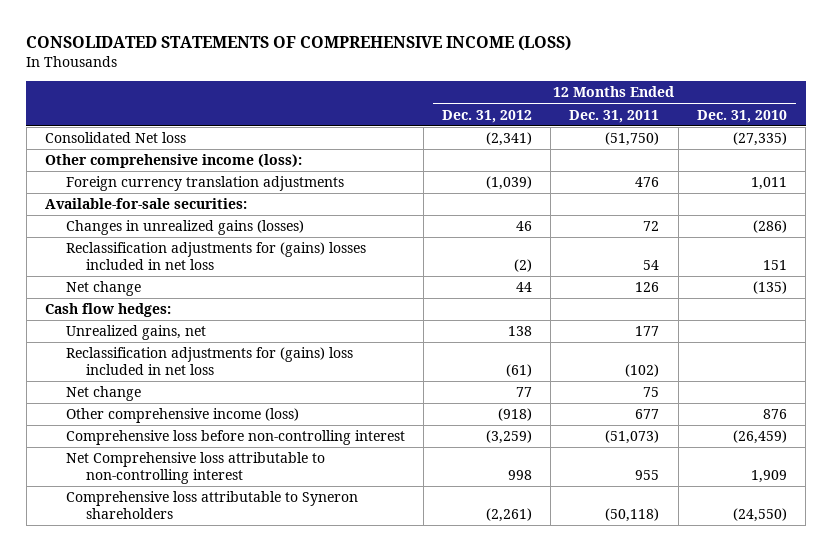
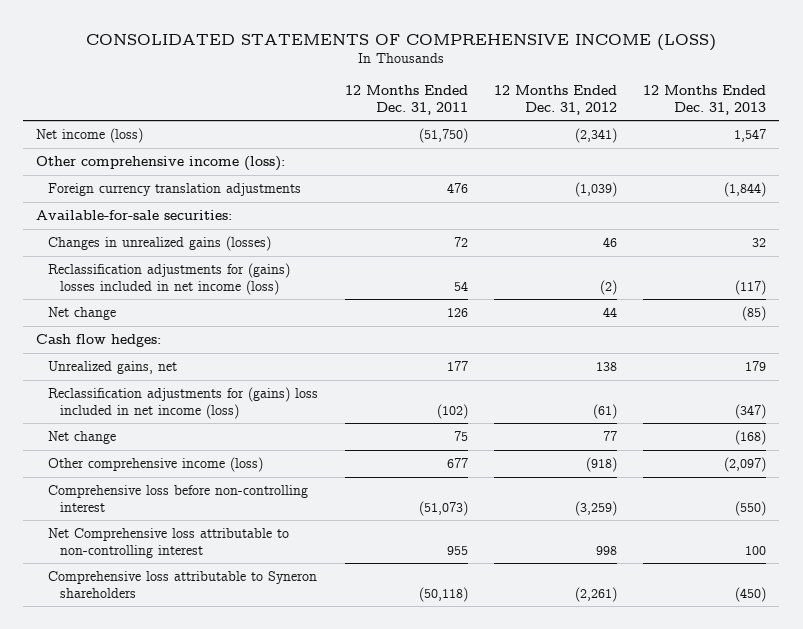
[696,109,787,123] Dec. 31, 2010 -> none
none -> [643,85,767,115] 12 Months Ended Dec. 31, 2013
[45,132,187,144] Consolidated Net loss -> [36,128,144,144] Net income (loss)
[65,242,366,270] Reclassification adjustments for (gains) losses included in net loss -> [48,263,291,295] Reclassification adjustments for (gains) losses included in net income (loss)
[65,347,353,375] Reclassification adjustments for (gains) loss included in net loss -> [48,387,319,419] Reclassification adjustments for (gains) loss included in net income (loss)

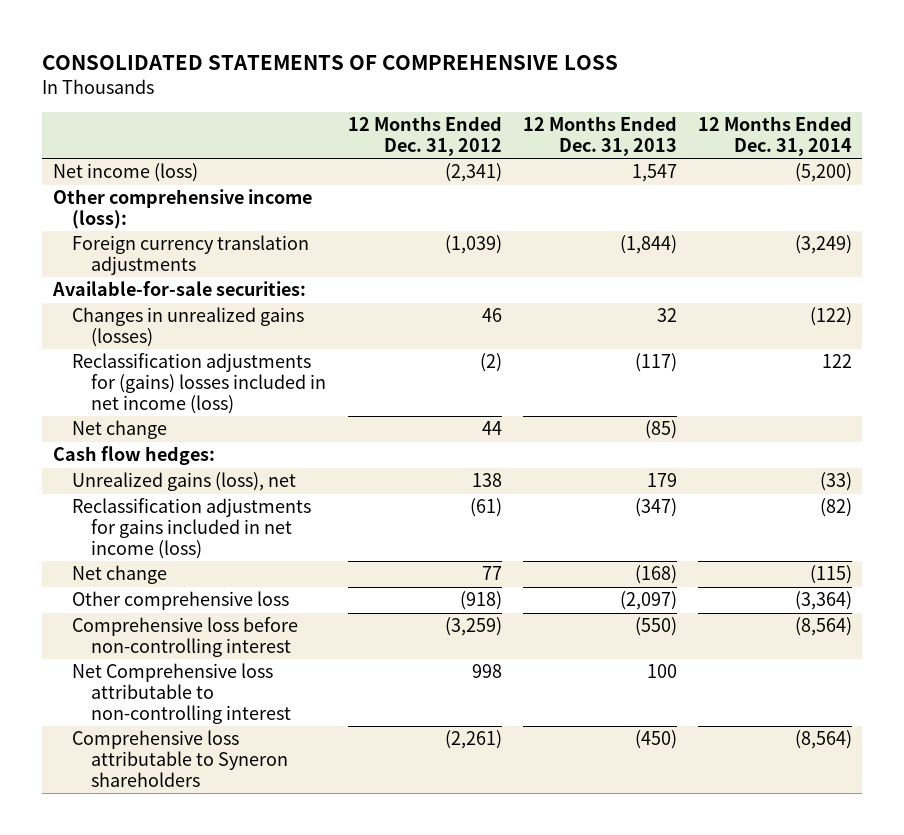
[86,33,717,51] CONSOLIDATED STATEMENTS OF COMPREHENSIVE INCOME (LOSS) -> [41,54,618,70] CONSOLIDATED STATEMENTS OF COMPREHENSIVE LOSS
[344,85,468,115] 12 Months Ended Dec. 31, 2011 -> none
none -> [697,115,852,156] 12 Months Ended Dec. 31, 2014
[48,361,178,375] Unrealized gains, net -> [71,472,296,492] Unrealized gains (loss), net
[48,387,319,419] Reclassification adjustments for (gains) loss included in net income (loss) -> [71,498,311,560] Reclassification adjustments for gains included in net income (loss)
[48,457,264,473] Other comprehensive income (loss) -> [71,591,289,611] Other comprehensive loss

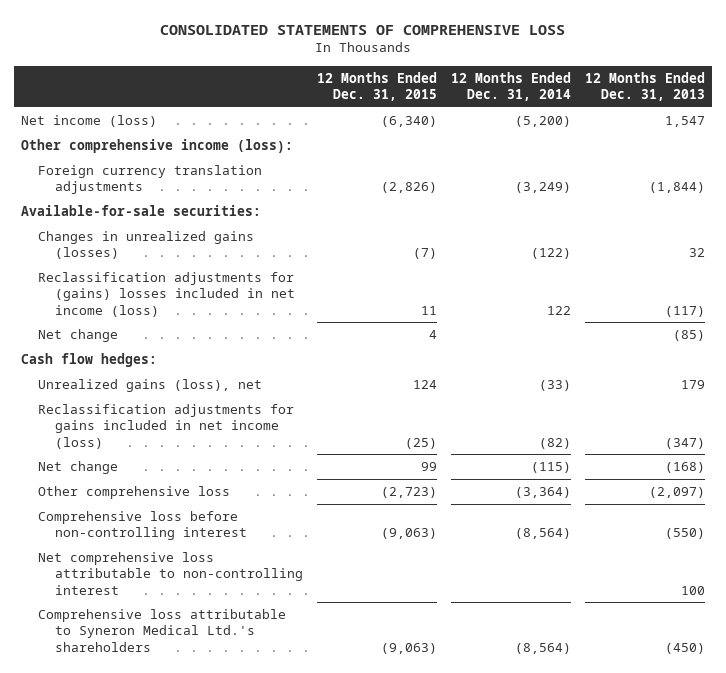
[347,115,502,156] 12 Months Ended Dec. 31, 2012 -> none
none -> [317,71,438,102] 12 Months Ended Dec. 31, 2015
[71,663,292,725] Net Comprehensive loss attributable to non-controlling interest -> [38,552,304,595] Net comprehensive loss attributable to non-controlling interest
[71,730,289,788] Comprehensive loss attributable to Syneron shareholders -> [38,609,287,652] Comprehensive loss attributable to Syneron Medical Ltd.'s shareholders

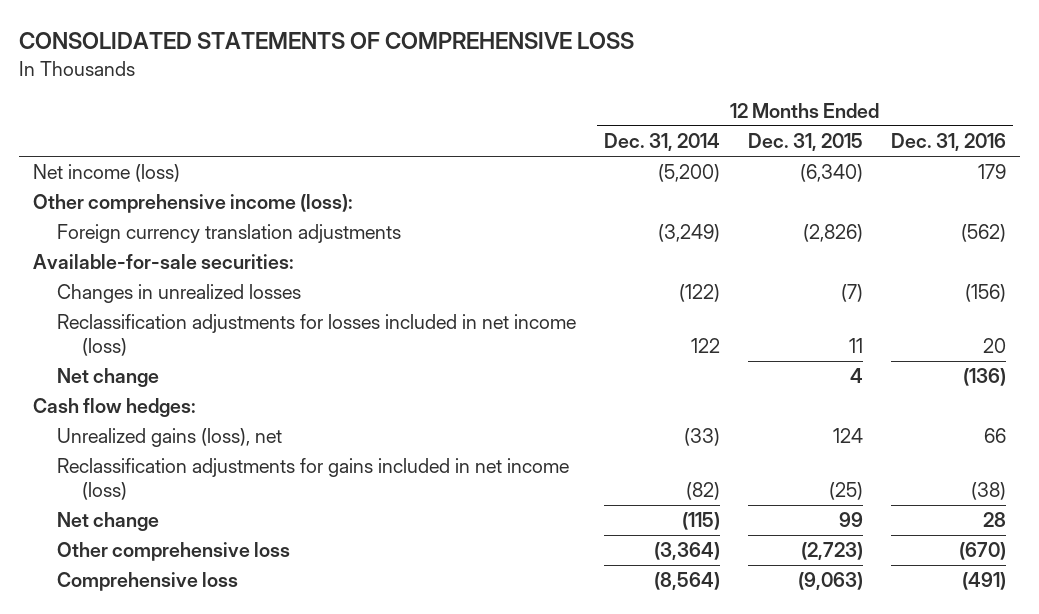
[584,71,705,102] 12 Months Ended Dec. 31, 2013 -> none
none -> [891,133,1007,152] Dec. 31, 2016
[38,231,255,260] Changes in unrealized gains (losses) -> [57,284,302,304] Changes in unrealized losses
[38,272,296,317] Reclassification adjustments for (gains) losses included in net income (loss) -> [57,314,577,357] Reclassification adjustments for losses included in net income (loss)
[38,552,304,595] Net comprehensive loss attributable to non-controlling interest -> none
[38,609,287,652] Comprehensive loss attributable to Syneron Medical Ltd.'s shareholders -> none
[38,511,248,541] Comprehensive loss before non-controlling interest -> [57,572,239,592] Comprehensive loss

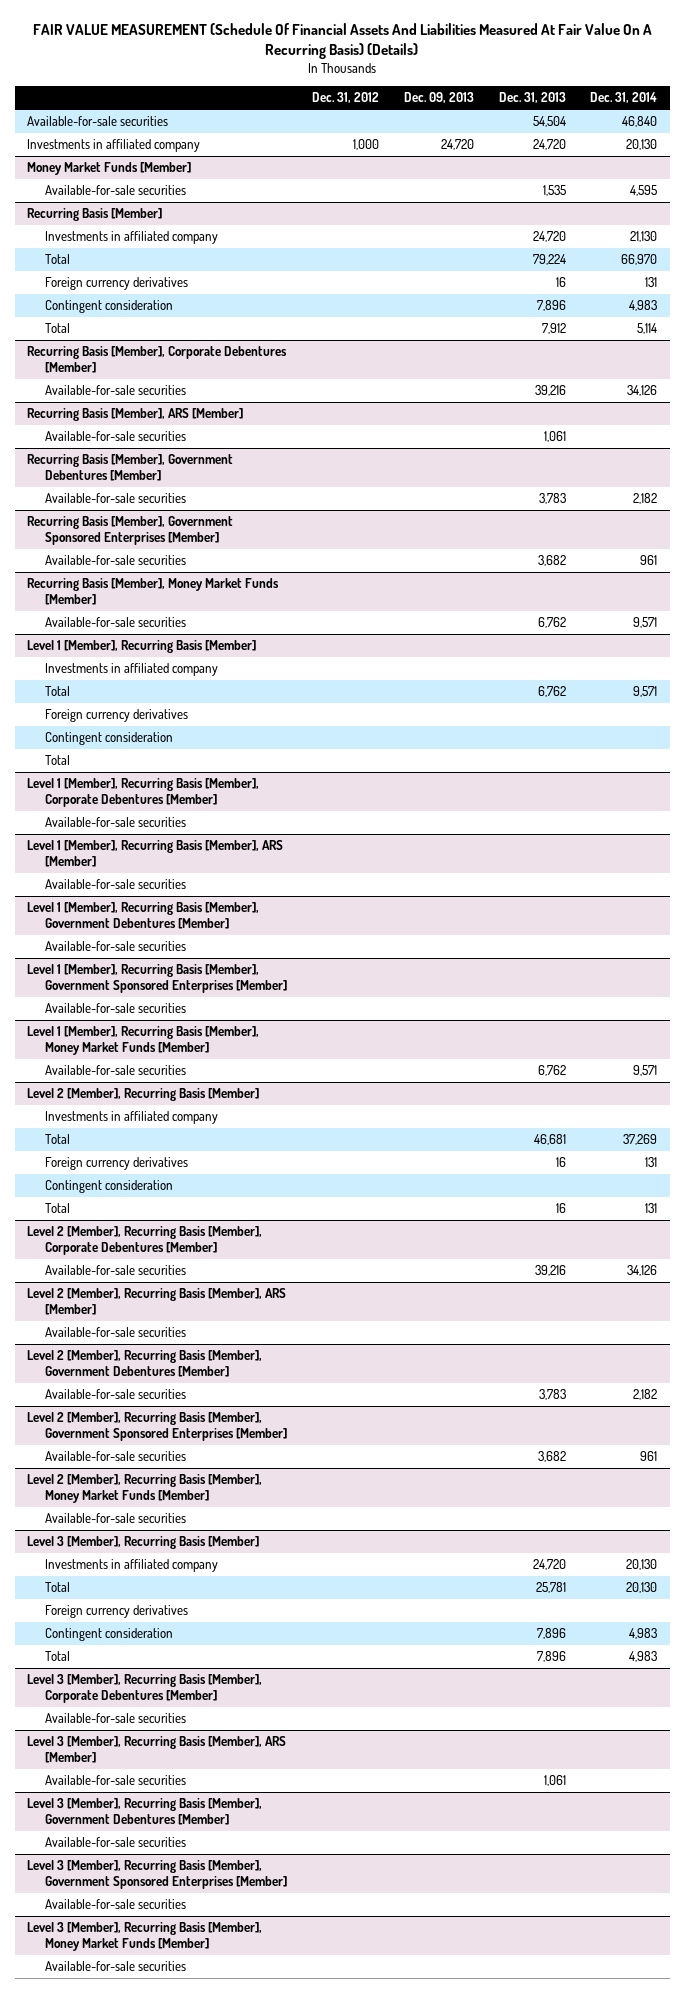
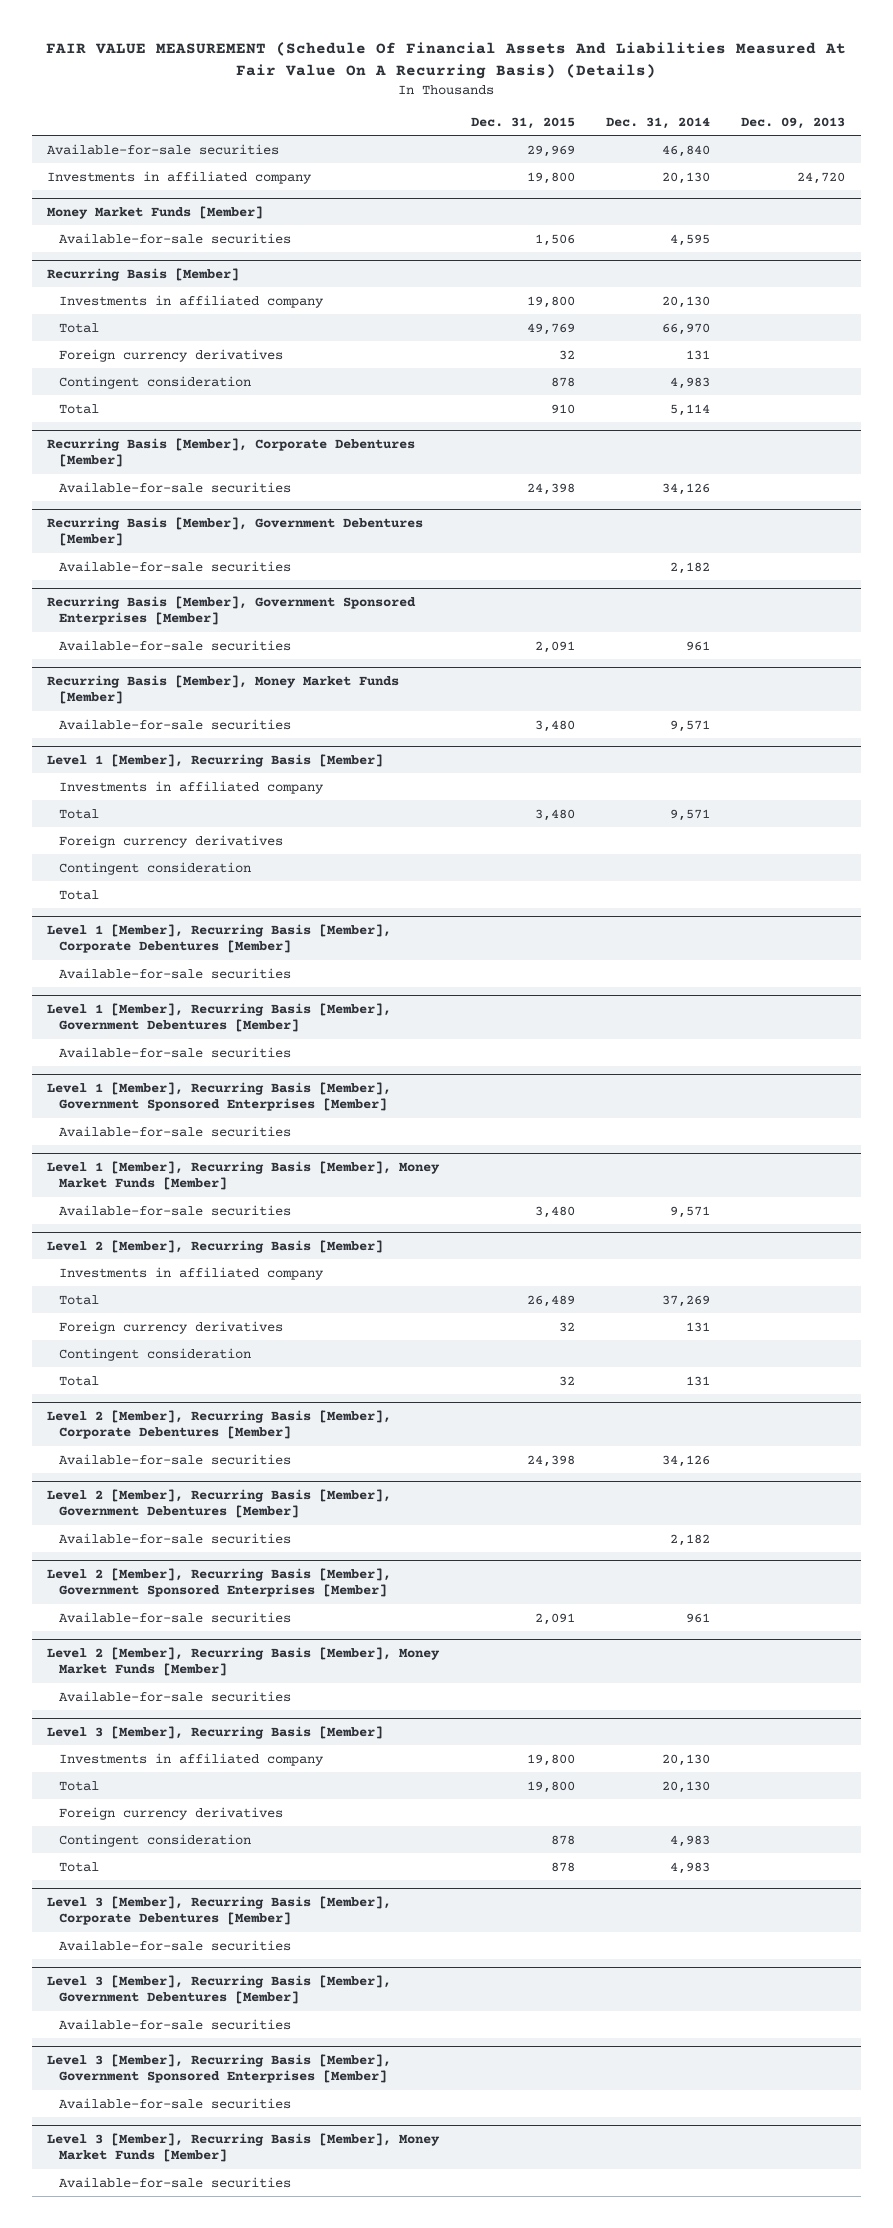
[312,92,380,104] Dec. 31, 2012 -> none
[498,92,566,104] Dec. 31, 2013 -> none
none -> [470,117,575,130] Dec. 31, 2015
[630,231,658,243] 21,130 -> [662,295,711,308] 20,130
[27,408,244,422] Recurring Basis [Member], ARS [Member] -> none
[45,431,187,442] Available-for-sale securities -> none
[27,840,284,867] Level 1 [Member], Recurring Basis [Member], ARS [Member] -> none
[45,879,187,890] Available-for-sale securities -> none
[27,1288,287,1315] Level 2 [Member], Recurring Basis [Member], ARS [Member] -> none
[45,1327,187,1338] Available-for-sale securities -> none
[27,1736,287,1763] Level 3 [Member], Recurring Basis [Member], ARS [Member] -> none
[45,1775,187,1786] Available-for-sale securities -> none

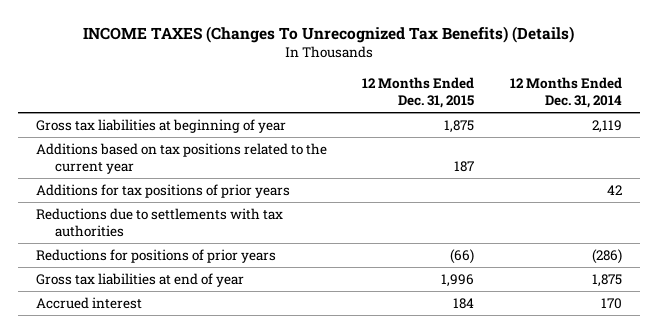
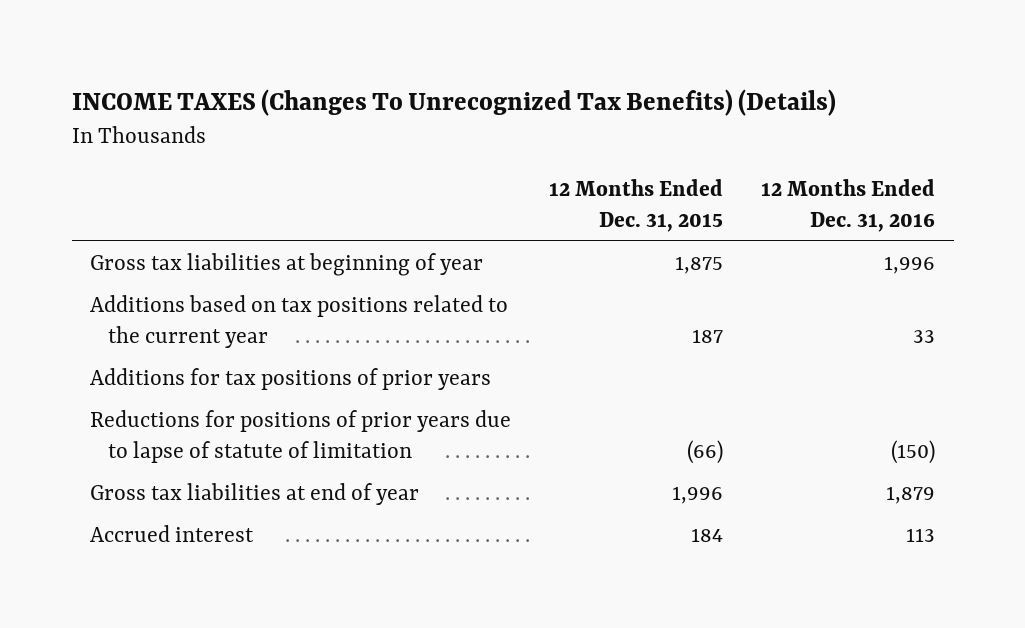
[509,76,622,109] 12 Months Ended Dec. 31, 2014 -> none
none -> [760,178,935,232] 12 Months Ended Dec. 31, 2016
[35,207,283,238] Reductions due to settlements with tax authorities -> none
[35,248,276,263] Reductions for positions of prior years -> [90,410,512,464] Reductions for positions of prior years due to lapse of statute of limitation

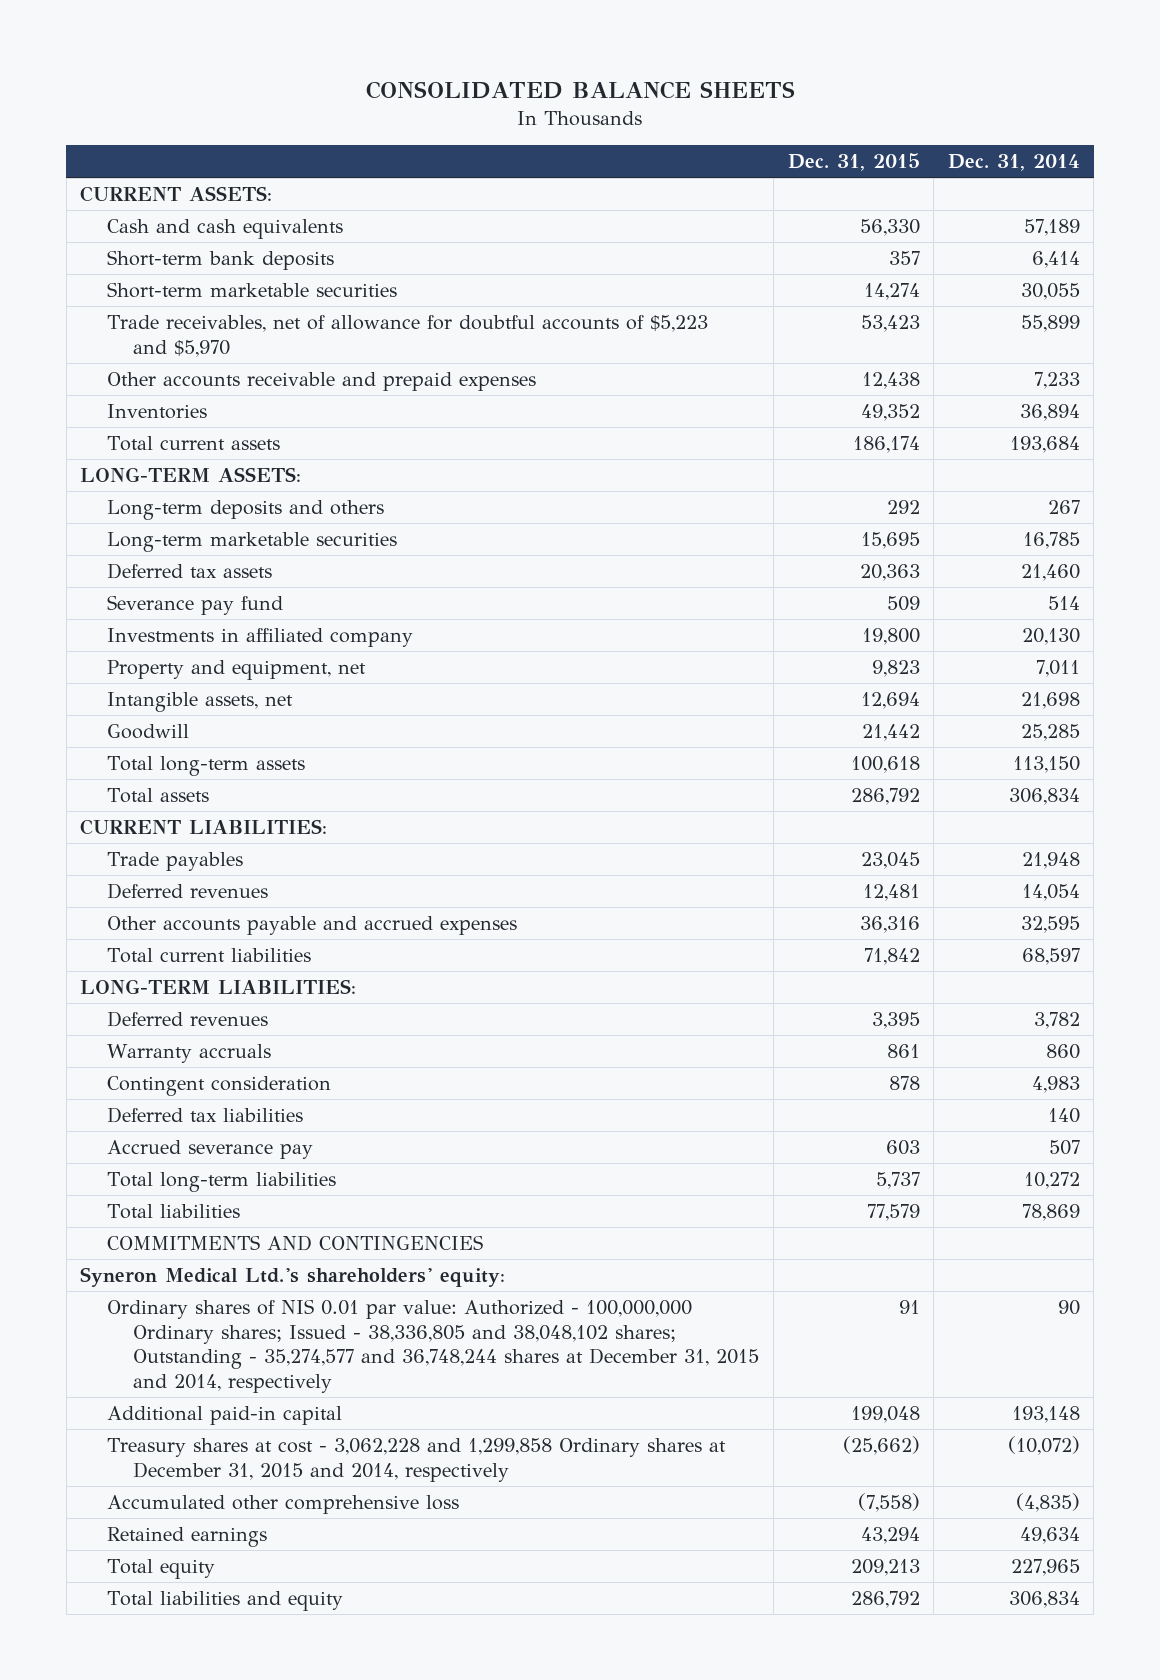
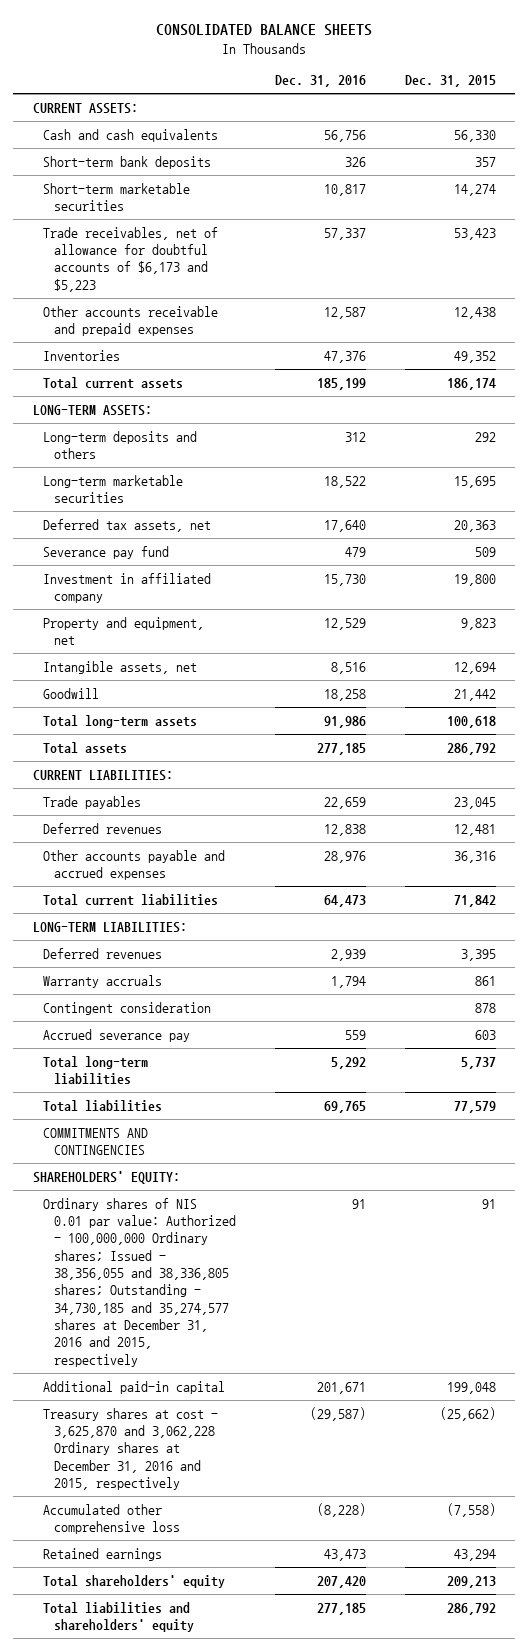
[947,154,1080,172] Dec. 31, 2014 -> none
none -> [275,75,367,88] Dec. 31, 2016
[106,314,708,357] Trade receivables, net of allowance for doubtful accounts of $5,223 and $5,970 -> [43,226,219,292] Trade receivables, net of allowance for doubtful accounts of $6,173 and $5,223
[106,562,272,579] Deferred tax assets -> [43,518,212,532] Deferred tax assets, net
[106,627,413,647] Investments in affiliated company -> [43,572,212,604] Investment in affiliated company
[106,1106,303,1123] Deferred tax liabilities -> none
[80,1266,506,1287] Syneron Medical Ltd.'s shareholders' equity: -> none
none -> [32,1170,180,1184] SHAREHOLDERS' EQUITY:
[106,1298,760,1394] Ordinary shares of NIS 0.01 par value: Authorized - 100,000,000 Ordinary shares; Issued - 38,336,805 and 38,048,102 shares; Outstanding - 35,274,577 and 36,748,244 shares at December 31, 2015 and 2014, respectively -> [43,1197,237,1367] Ordinary shares of NIS 0.01 par value: Authorized - 100,000,000 Ordinary shares; Issued - 38,356,055 and 38,336,805 shares; Outstanding - 34,730,185 and 35,274,577 shares at December 31, 2016 and 2015, respectively
[106,1437,726,1482] Treasury shares at cost - 3,062,228 and 1,299,858 Ordinary shares at December 31, 2015 and 2014, respectively -> [43,1407,219,1491] Treasury shares at cost - 3,625,870 and 3,062,228 Ordinary shares at December 31, 2016 and 2015, respectively
[106,1558,215,1579] Total equity -> [43,1574,226,1588] Total shareholders' equity
[106,1590,343,1611] Total liabilities and equity -> [43,1601,195,1633] Total liabilities and shareholders' equity

